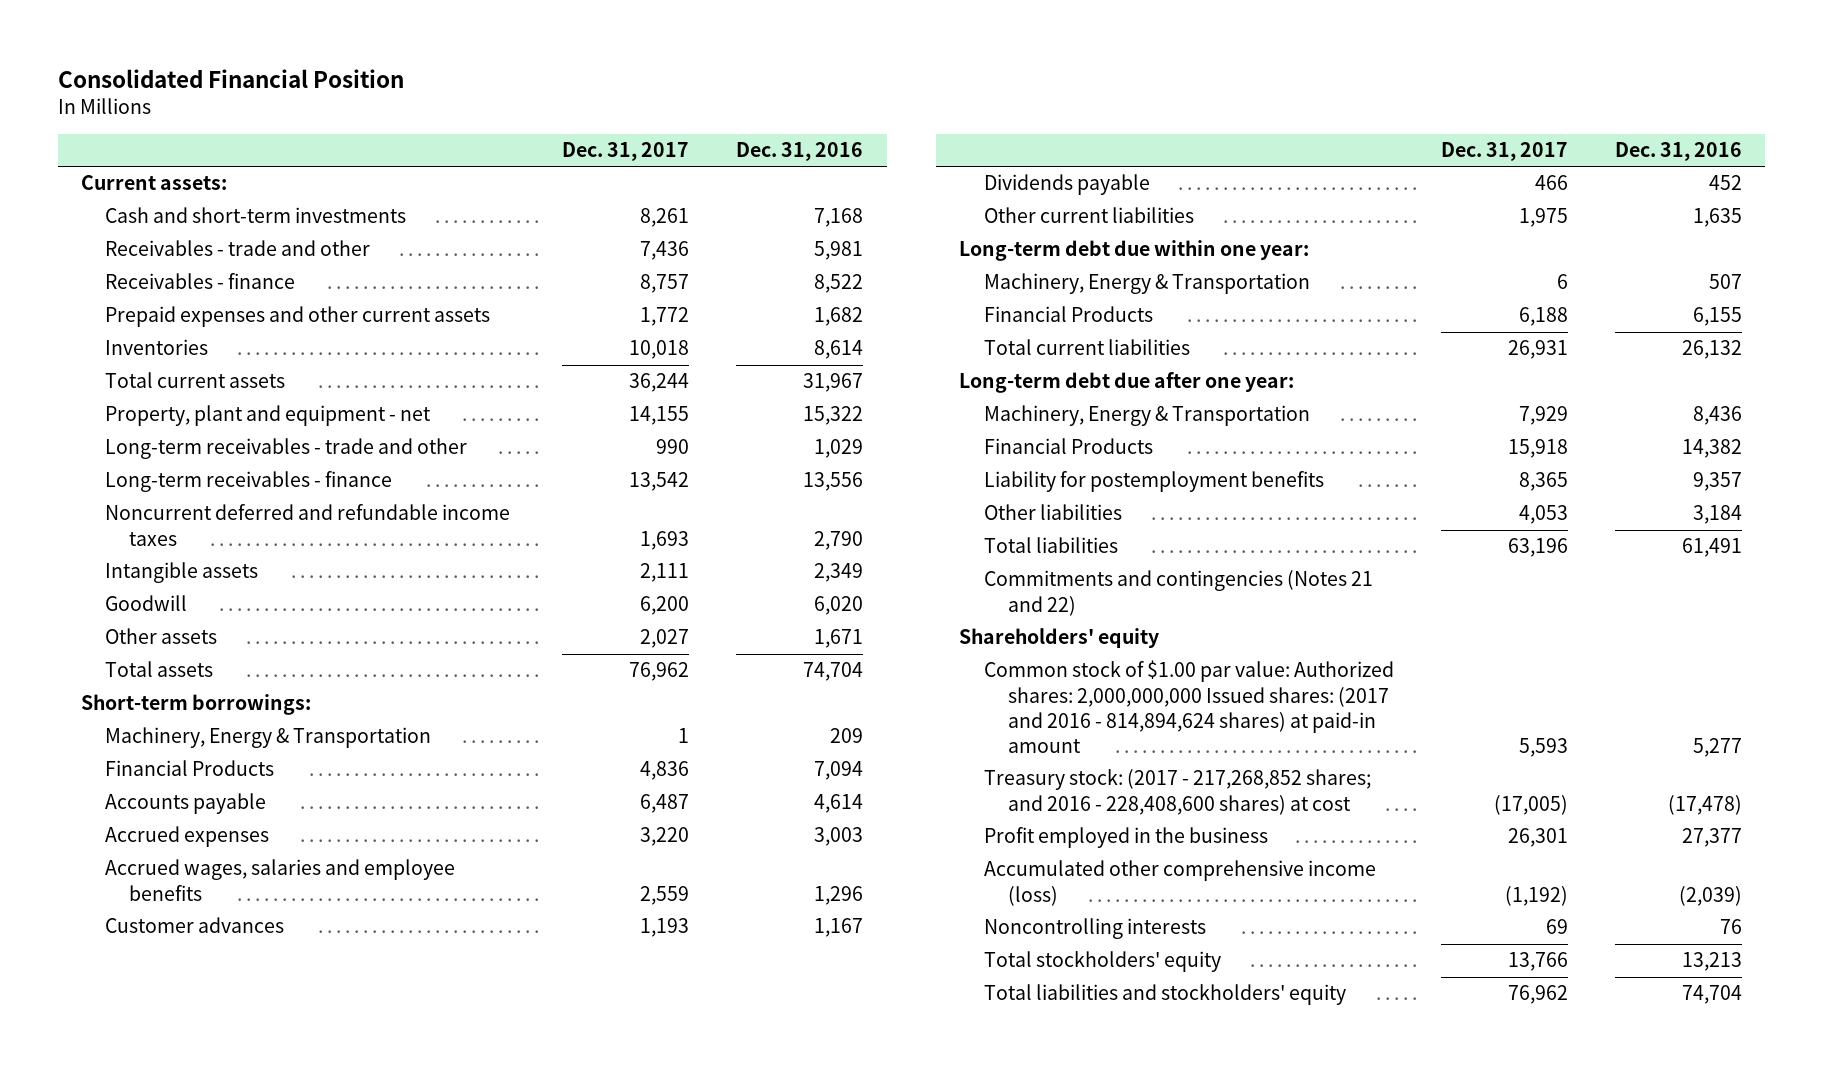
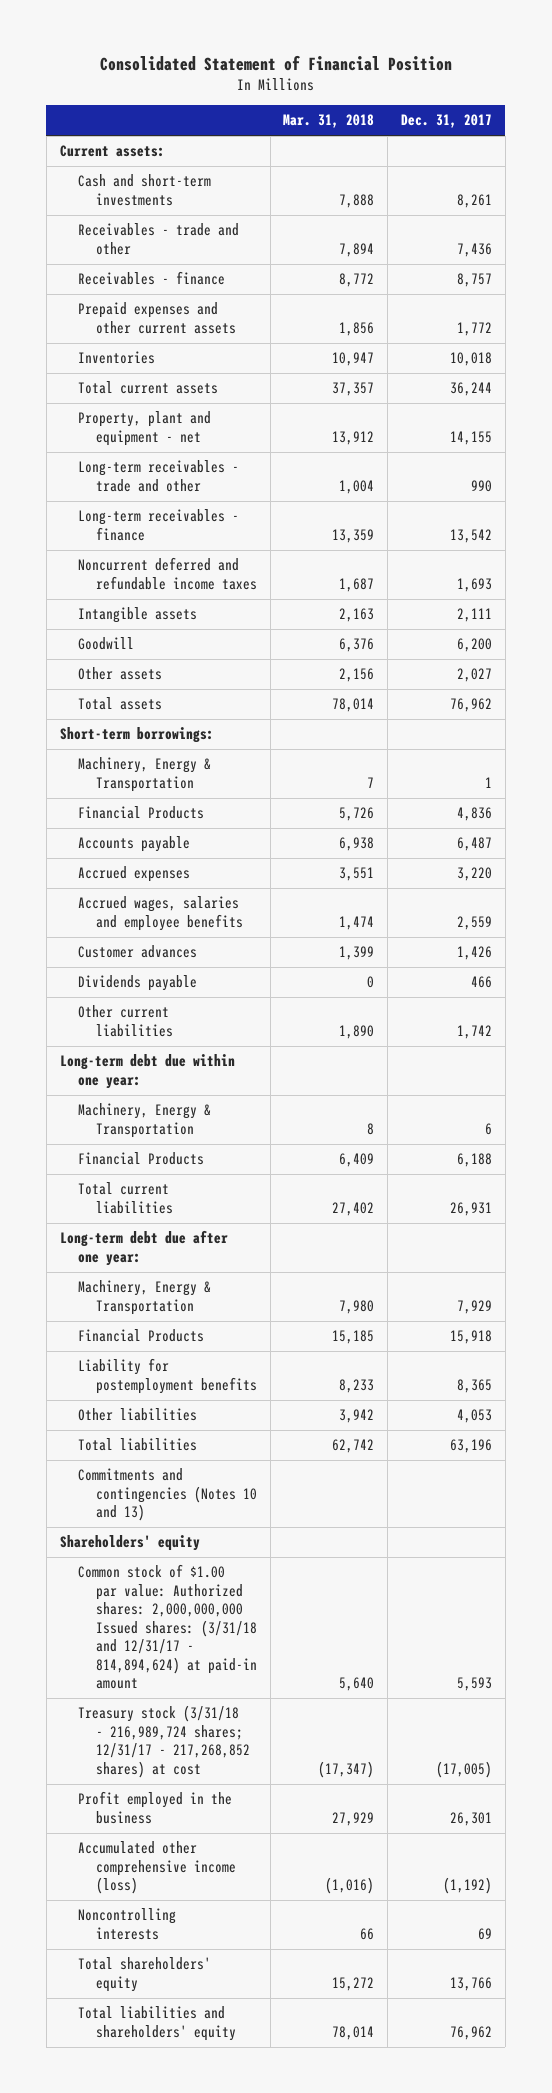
[57,68,404,88] Consolidated Financial Position -> [99,54,452,71] Consolidated Statement of Financial Position
[736,142,864,162] Dec. 31, 2016 -> none
none -> [283,114,375,129] Mar. 31, 2018
[640,918,690,938] 1,193 -> [457,946,493,961] 1,426
[1518,208,1568,228] 1,975 -> [457,1024,493,1039] 1,742
[983,570,1373,616] Commitments and contingencies (Notes 21 and 22) -> [77,1468,257,1522] Commitments and contingencies (Notes 10 and 13)
[983,660,1394,754] Common stock of $1.00 par value: Authorized shares: 2,000,000,000 Issued shares: (2017 and 2016 - 814,894,624 shares) at paid-in amount -> [77,1564,257,1689] Common stock of $1.00 par value: Authorized shares: 2,000,000,000 Issued shares: (3/31/18 and 12/31/17 - 814,894,624) at paid-in amount
[983,769,1371,815] Treasury stock: (2017 - 217,268,852 shares; and 2016 - 228,408,600 shares) at cost -> [77,1705,250,1778] Treasury stock (3/31/18 - 216,989,724 shares; 12/31/17 - 217,268,852 shares) at cost
[983,951,1221,973] Total stockholders' equity -> [77,1957,211,1992] Total shareholders' equity
[983,984,1346,1006] Total liabilities and stockholders' equity -> [77,2006,236,2041] Total liabilities and shareholders' equity

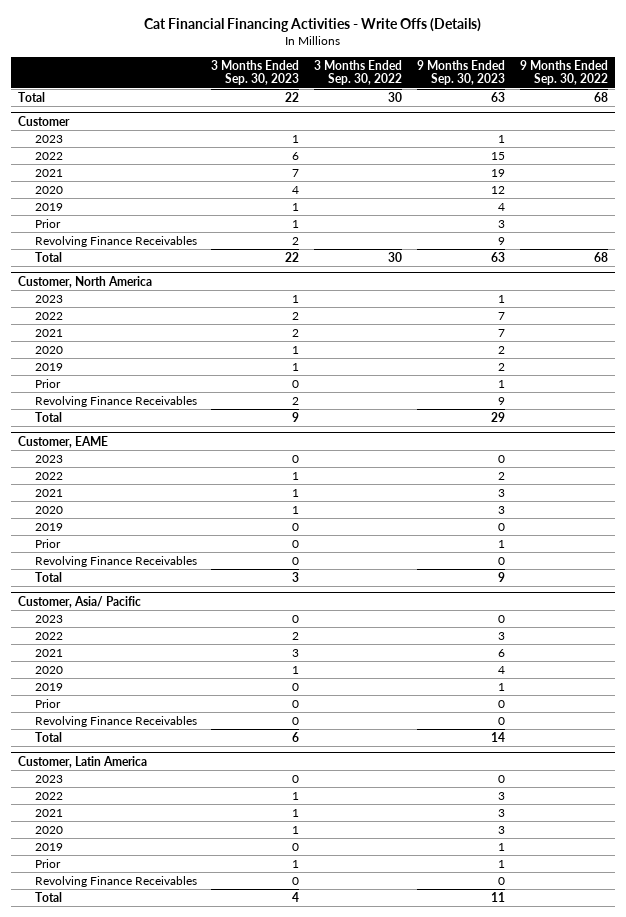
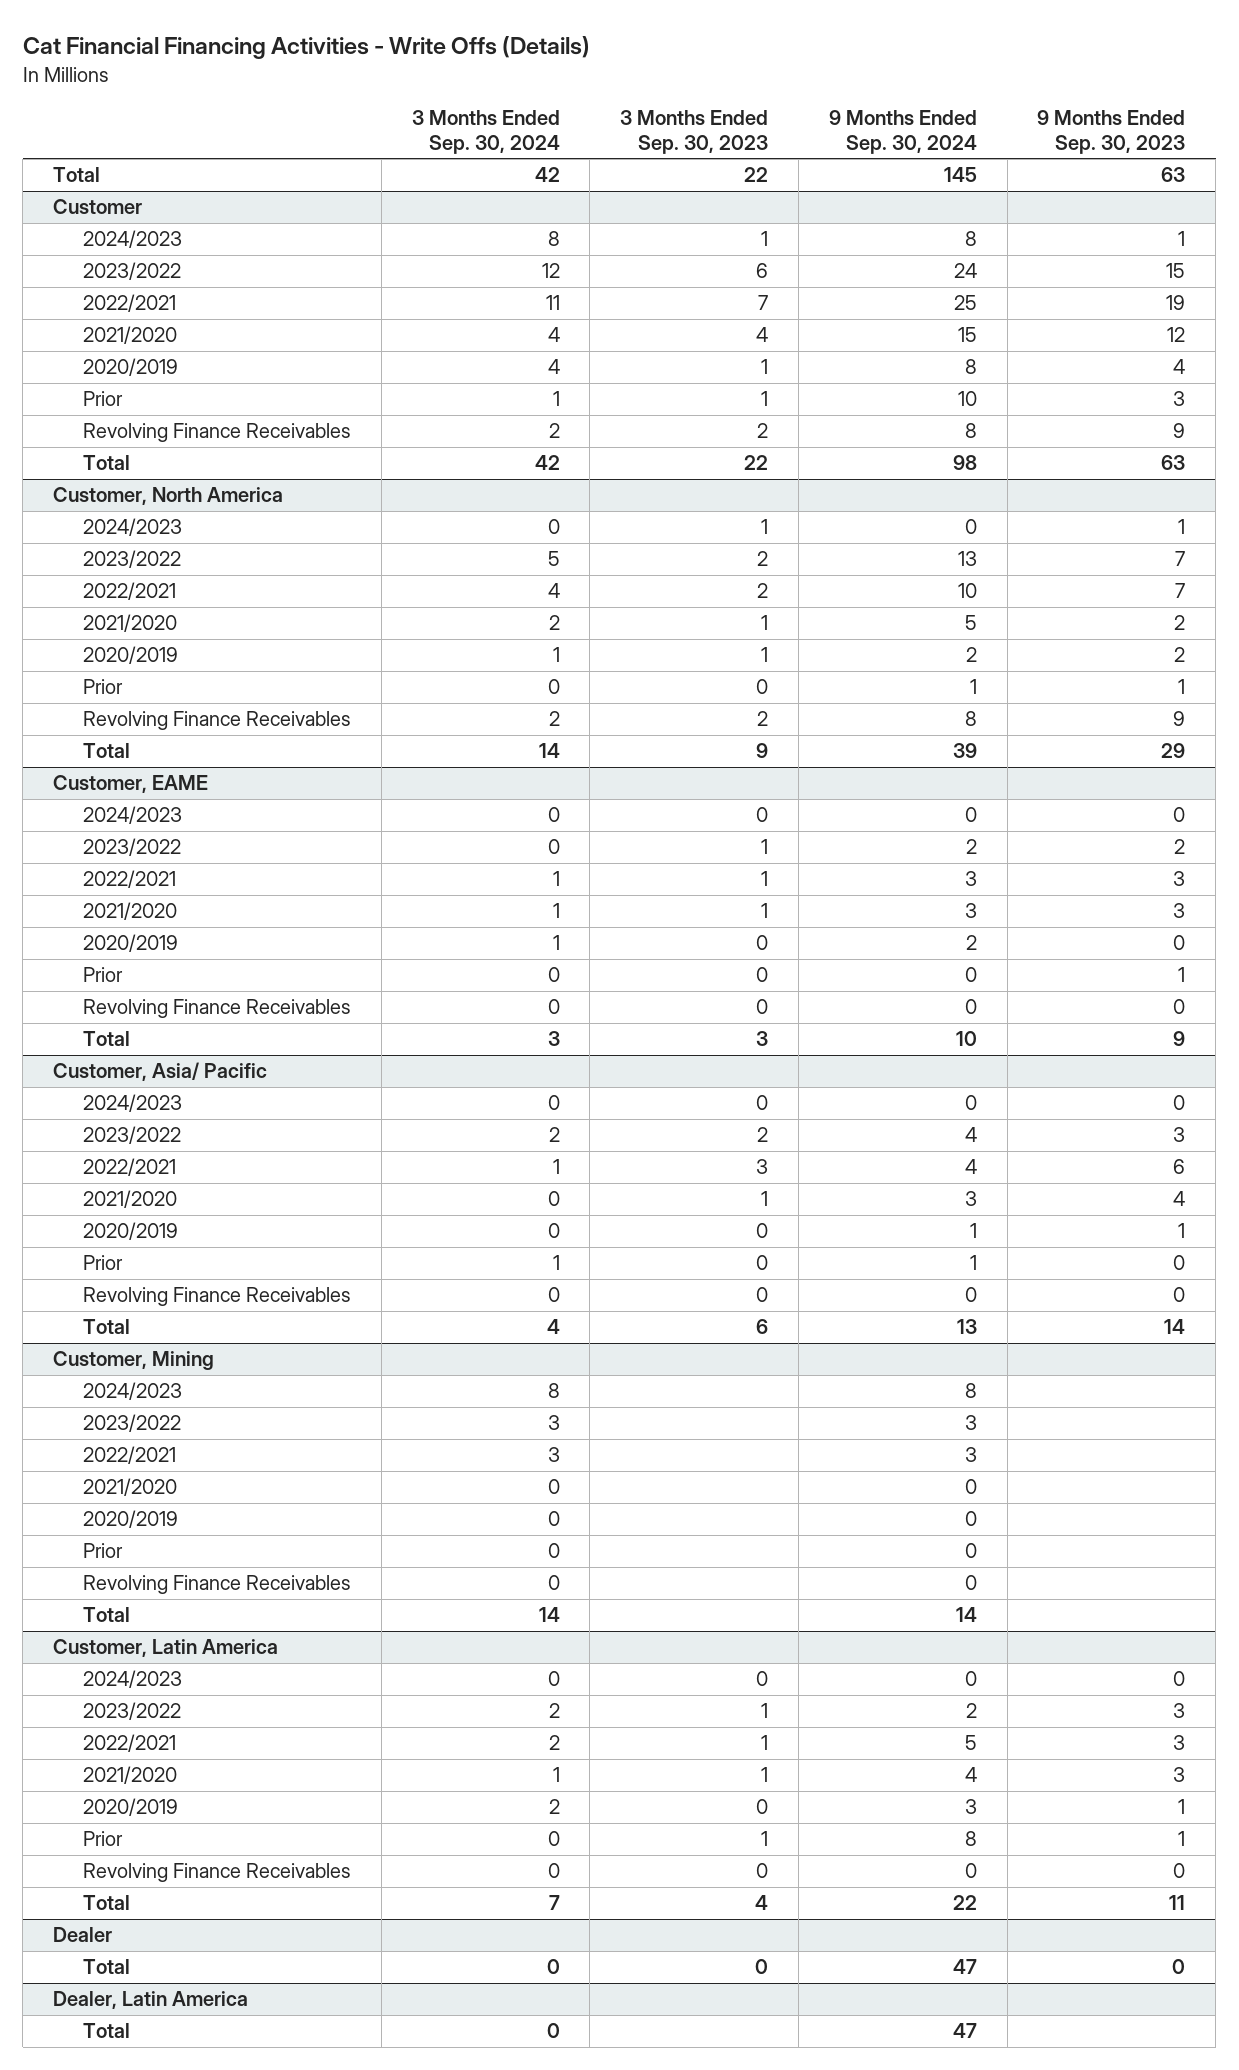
[314,59,403,86] 3 Months Ended Sep. 30, 2022 -> none
[519,59,608,86] 9 Months Ended Sep. 30, 2022 -> none
none -> [411,110,560,154] 3 Months Ended Sep. 30, 2024
none -> [828,110,977,154] 9 Months Ended Sep. 30, 2024
[34,134,63,143] 2023 -> [83,230,183,249] 2024/2023
[34,151,63,160] 2022 -> [83,262,182,281] 2023/2022
[34,168,63,177] 2021 -> [83,294,177,313] 2022/2021
[34,185,63,194] 2020 -> [83,326,178,345] 2021/2020
[34,202,63,211] 2019 -> [83,358,179,377] 2020/2019
[34,294,63,303] 2023 -> [83,518,183,537] 2024/2023
[34,311,63,320] 2022 -> [83,550,182,569] 2023/2022
[34,328,63,337] 2021 -> [83,582,177,601] 2022/2021
[34,345,63,354] 2020 -> [83,614,178,633] 2021/2020
[34,362,63,371] 2019 -> [83,646,179,665] 2020/2019
[34,454,63,463] 2023 -> [83,806,183,825] 2024/2023
[34,471,63,480] 2022 -> [83,838,182,857] 2023/2022
[34,488,63,497] 2021 -> [83,870,177,889] 2022/2021
[34,505,63,514] 2020 -> [83,902,178,921] 2021/2020
[34,522,63,531] 2019 -> [83,934,179,953] 2020/2019
[34,614,63,623] 2023 -> [83,1094,183,1113] 2024/2023
[34,631,63,640] 2022 -> [83,1126,182,1145] 2023/2022
[34,648,63,657] 2021 -> [83,1158,177,1177] 2022/2021
[34,665,63,674] 2020 -> [83,1190,178,1209] 2021/2020
[34,682,63,691] 2019 -> [83,1222,179,1241] 2020/2019
none -> [53,1351,215,1371] Customer, Mining
none -> [83,1382,183,1401] 2024/2023
none -> [83,1414,182,1433] 2023/2022
none -> [83,1446,177,1465] 2022/2021
none -> [83,1478,178,1497] 2021/2020
none -> [83,1510,179,1529] 2020/2019
none -> [83,1543,124,1559] Prior
none -> [83,1575,352,1595] Revolving Finance Receivables
none -> [83,1607,131,1623] Total
[34,774,63,783] 2023 -> [83,1670,183,1689] 2024/2023
[34,791,63,800] 2022 -> [83,1702,182,1721] 2023/2022
[34,808,63,817] 2021 -> [83,1734,177,1753] 2022/2021
[34,825,63,834] 2020 -> [83,1766,178,1785] 2021/2020
[34,842,63,851] 2019 -> [83,1798,179,1817] 2020/2019
none -> [53,1927,113,1943] Dealer
none -> [83,1959,131,1975] Total
none -> [53,1991,249,2010] Dealer, Latin America
none -> [83,2023,131,2039] Total

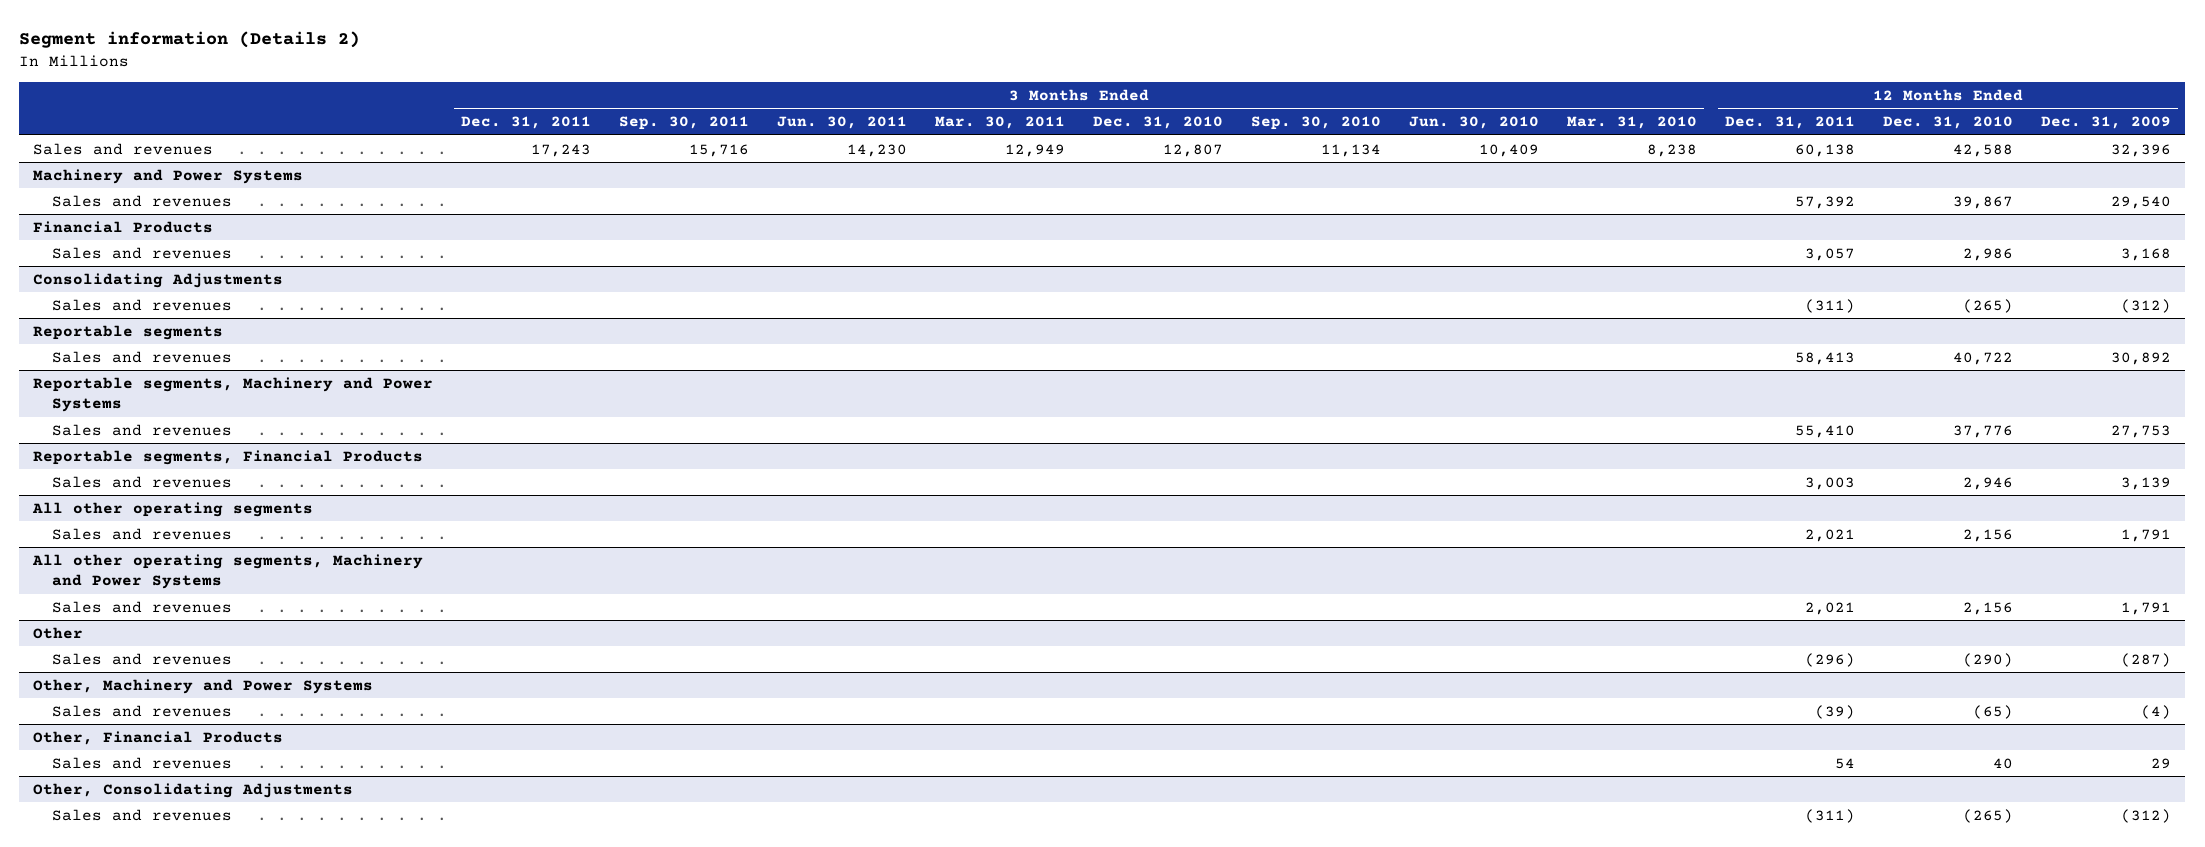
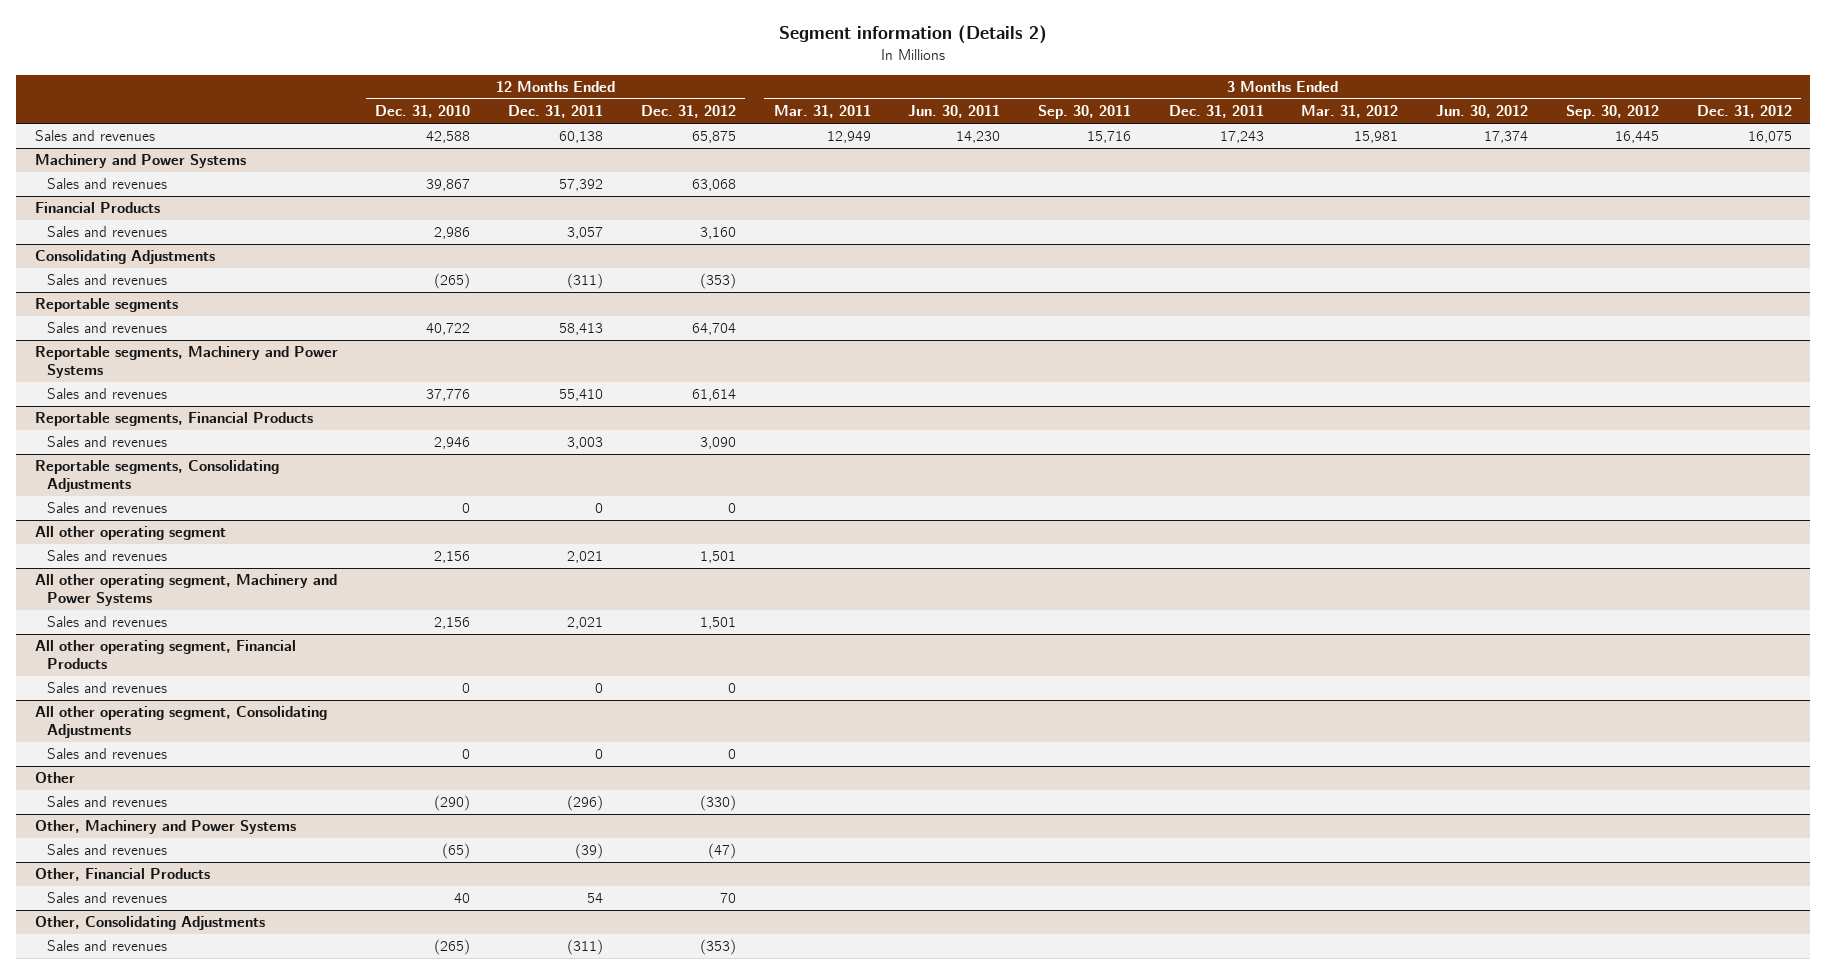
[935,116,1066,130] Mar. 30, 2011 -> none
[1093,116,1224,130] Dec. 31, 2010 -> none
[1251,116,1382,131] Sep. 30, 2010 -> none
[1409,116,1540,130] Jun. 30, 2010 -> none
[1567,116,1698,130] Mar. 31, 2010 -> none
[2041,116,2172,130] Dec. 31, 2009 -> none
none -> [640,105,736,119] Dec. 31, 2012
none -> [773,105,871,119] Mar. 31, 2011
none -> [1301,105,1399,119] Mar. 31, 2012
none -> [1436,105,1529,119] Jun. 30, 2012
none -> [1565,105,1659,120] Sep. 30, 2012
none -> [1696,105,1792,119] Dec. 31, 2012
none -> [34,460,279,492] Reportable segments, Consolidating Adjustments
none -> [46,502,167,514] Sales and revenues
[32,501,314,517] All other operating segments -> [34,526,226,541] All other operating segment
[32,553,424,590] All other operating segments, Machinery and Power Systems -> [34,574,337,606] All other operating segment, Machinery and Power Systems
none -> [34,640,296,669] All other operating segment, Financial Products
none -> [46,682,167,694] Sales and revenues
none -> [34,706,327,738] All other operating segment, Consolidating Adjustments
none -> [46,748,167,760] Sales and revenues

